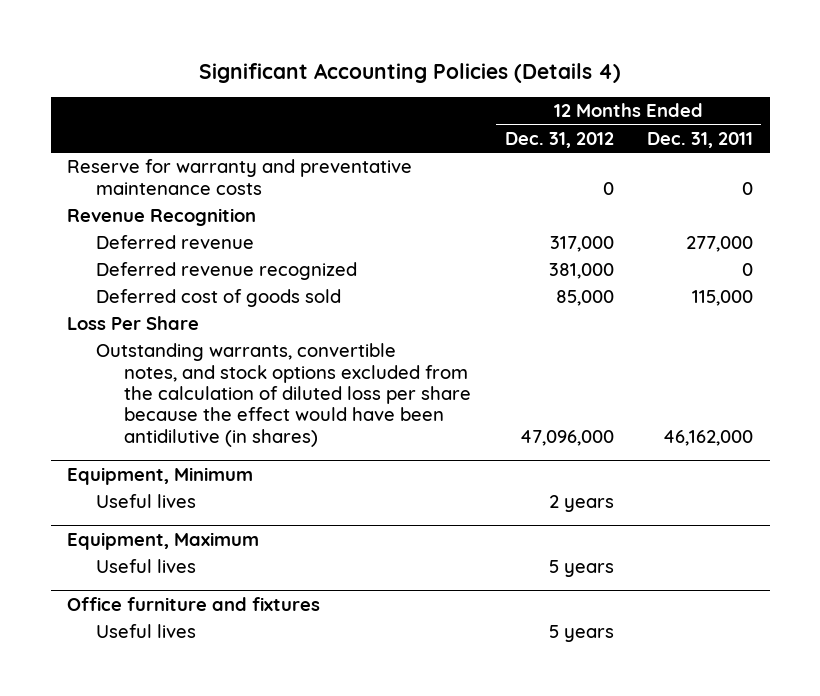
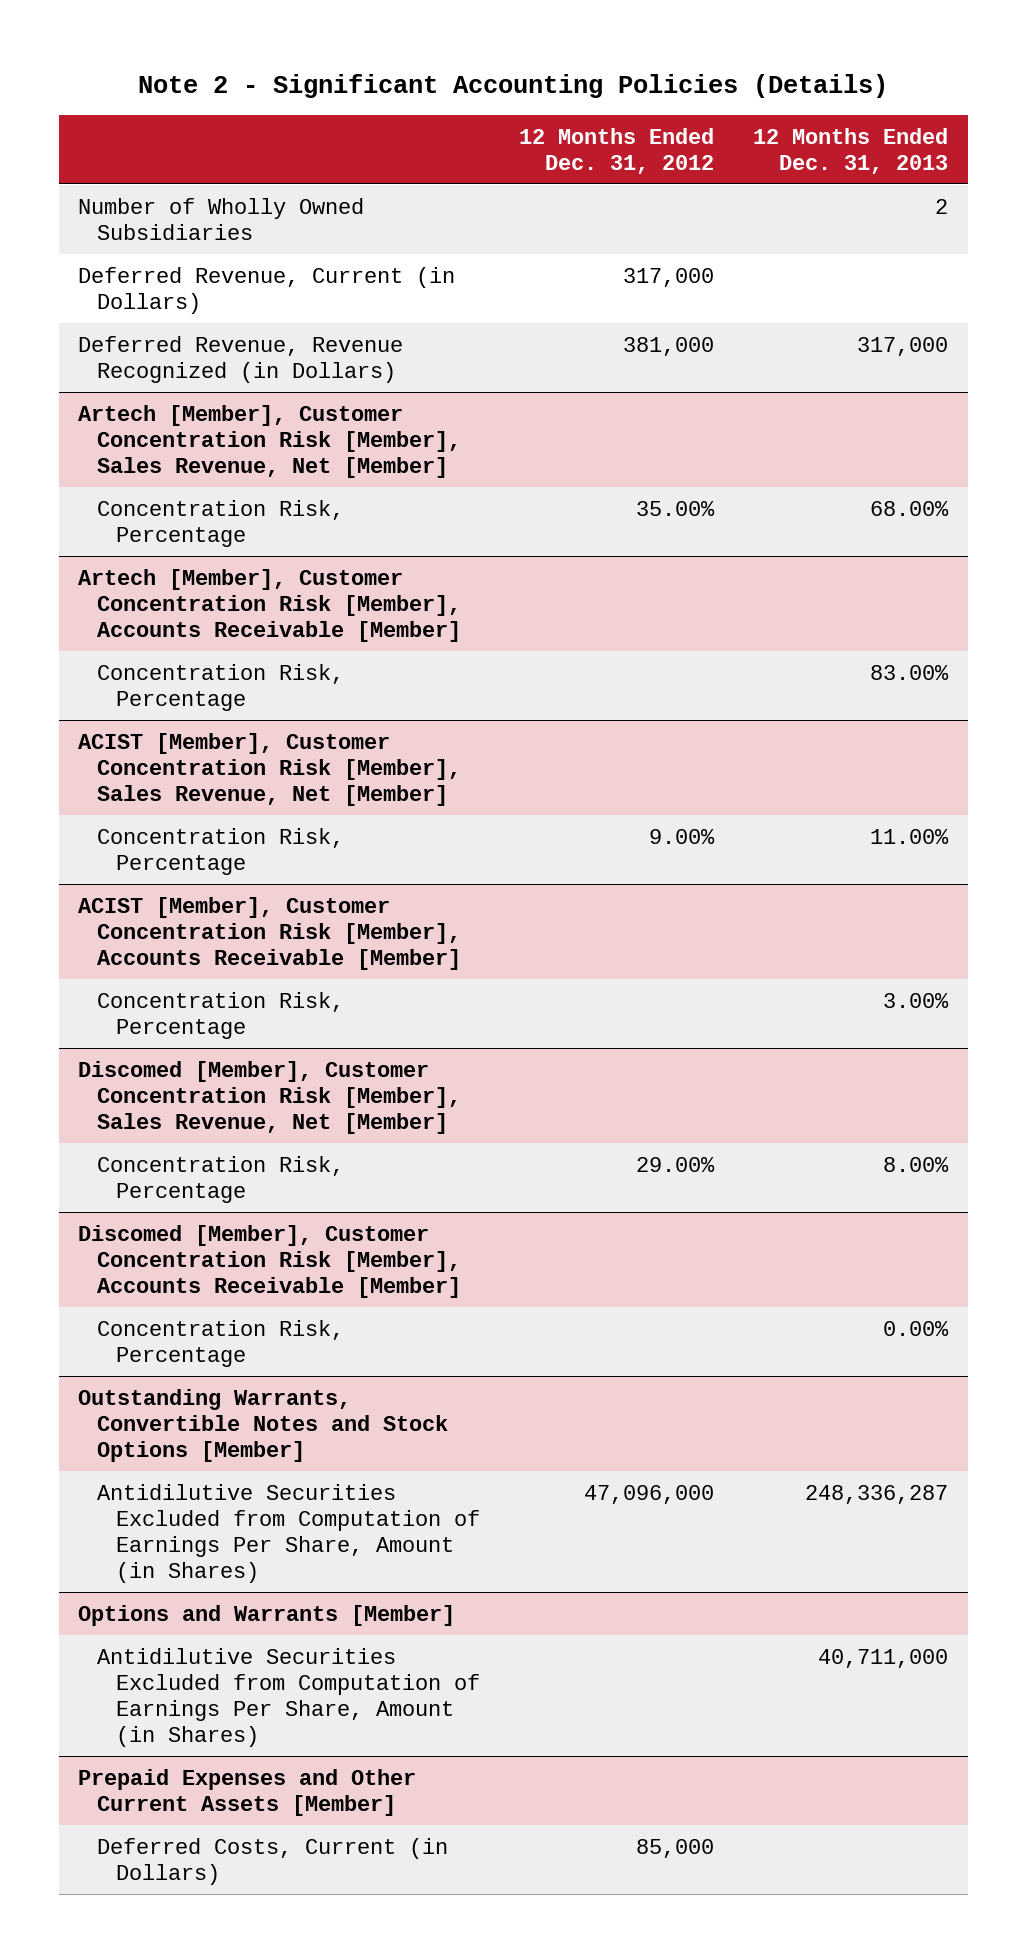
[199,62,622,83] Significant Accounting Policies (Details 4) -> [138,73,889,98] Note 2 - Significant Accounting Policies (Details)
[646,131,753,148] Dec. 31, 2011 -> none
none -> [753,127,949,174] 12 Months Ended Dec. 31, 2013
[67,159,413,195] Reserve for warranty and preventative maintenance costs -> none
[67,208,257,227] Revenue Recognition -> none
[95,289,341,308] Deferred cost of goods sold -> none
[67,316,200,331] Loss Per Share -> none
[95,343,472,447] Outstanding warrants, convertible notes, and stock options excluded from the calculation of diluted loss per share because the effect would have been antidilutive (in shares) -> none
[67,466,254,485] Equipment, Minimum -> none
[95,494,196,509] Useful lives -> none
[67,531,260,550] Equipment, Maximum -> none
[95,559,196,574] Useful lives -> none
[67,596,321,611] Office furniture and fixtures -> none
[95,624,196,639] Useful lives -> none
none -> [78,197,365,240] Number of Wholly Owned Subsidiaries
[95,235,254,250] Deferred revenue -> [78,266,456,314] Deferred Revenue, Current (in Dollars)
[95,262,357,281] Deferred revenue recognized -> [78,335,404,383] Deferred Revenue, Revenue Recognized (in Dollars)
none -> [78,404,461,478] Artech [Member], Customer Concentration Risk [Member], Sales Revenue, Net [Member]
none -> [96,499,344,547] Concentration Risk, Percentage
none -> [78,568,461,642] Artech [Member], Customer Concentration Risk [Member], Accounts Receivable [Member]
none -> [96,663,344,711] Concentration Risk, Percentage
none -> [78,732,461,806] ACIST [Member], Customer Concentration Risk [Member], Sales Revenue, Net [Member]
none -> [96,827,344,875] Concentration Risk, Percentage
none -> [78,896,461,970] ACIST [Member], Customer Concentration Risk [Member], Accounts Receivable [Member]
none -> [96,991,344,1039] Concentration Risk, Percentage
none -> [78,1060,461,1134] Discomed [Member], Customer Concentration Risk [Member], Sales Revenue, Net [Member]
none -> [96,1155,344,1203] Concentration Risk, Percentage
none -> [78,1224,461,1298] Discomed [Member], Customer Concentration Risk [Member], Accounts Receivable [Member]
none -> [96,1319,344,1367] Concentration Risk, Percentage
none -> [78,1388,448,1462] Outstanding Warrants, Convertible Notes and Stock Options [Member]
none -> [96,1483,480,1583] Antidilutive Securities Excluded from Computation of Earnings Per Share, Amount (in Shares)
none -> [78,1604,456,1626] Options and Warrants [Member]
none -> [96,1647,480,1747] Antidilutive Securities Excluded from Computation of Earnings Per Share, Amount (in Shares)
none -> [78,1768,417,1816] Prepaid Expenses and Other Current Assets [Member]
none -> [96,1837,448,1885] Deferred Costs, Current (in Dollars)

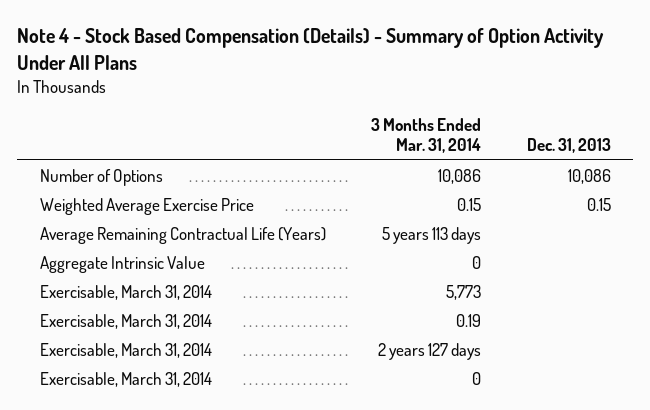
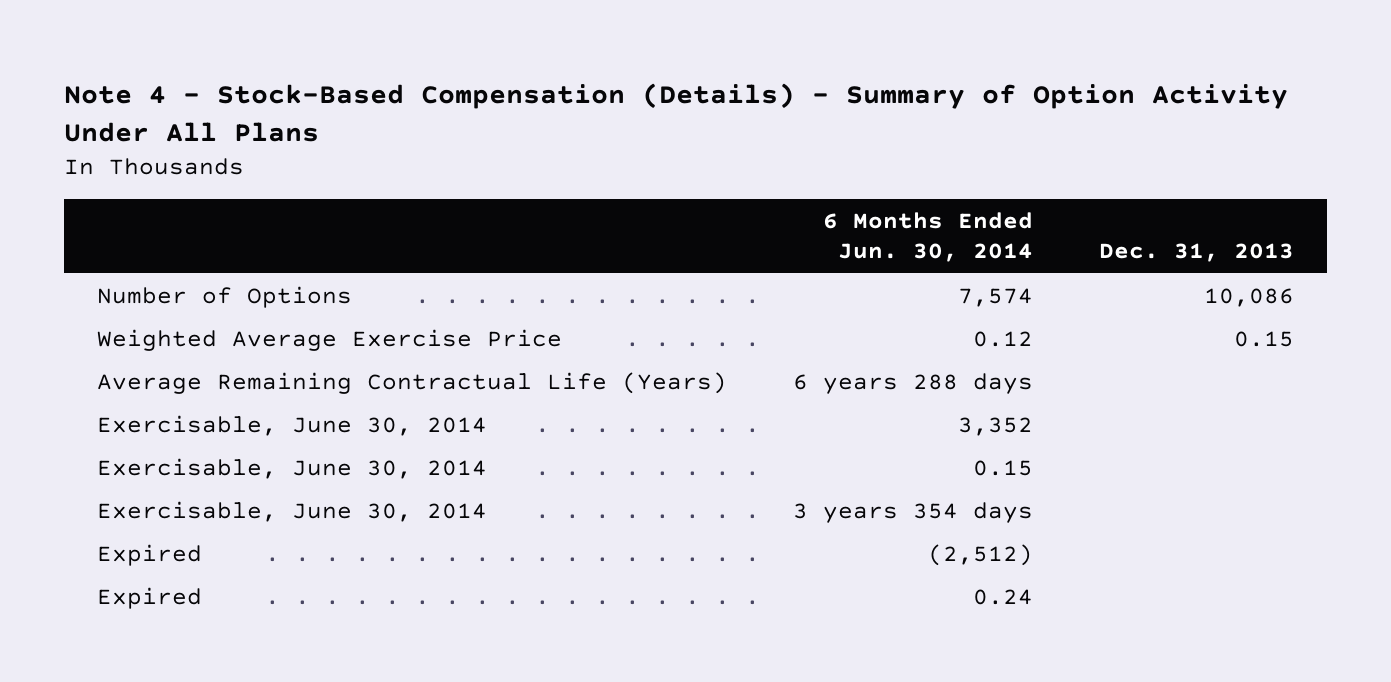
[16,28,604,70] Note 4 - Stock Based Compensation (Details) - Summary of Option Activity Under All Plans -> [64,82,1289,143] Note 4 - Stock-Based Compensation (Details) - Summary of Option Activity Under All Plans
[371,117,482,154] 3 Months Ended Mar. 31, 2014 -> none
none -> [823,212,1034,263] 6 Months Ended Jun. 30, 2014
[39,255,205,273] Aggregate Intrinsic Value -> none
[39,371,212,387] Exercisable, March 31, 2014 -> none
[39,284,212,300] Exercisable, March 31, 2014 -> [97,415,488,437] Exercisable, June 30, 2014
[39,313,212,329] Exercisable, March 31, 2014 -> [97,458,488,480] Exercisable, June 30, 2014
[39,342,212,358] Exercisable, March 31, 2014 -> [97,501,488,523] Exercisable, June 30, 2014
none -> [97,544,203,567] Expired
none -> [97,587,203,610] Expired

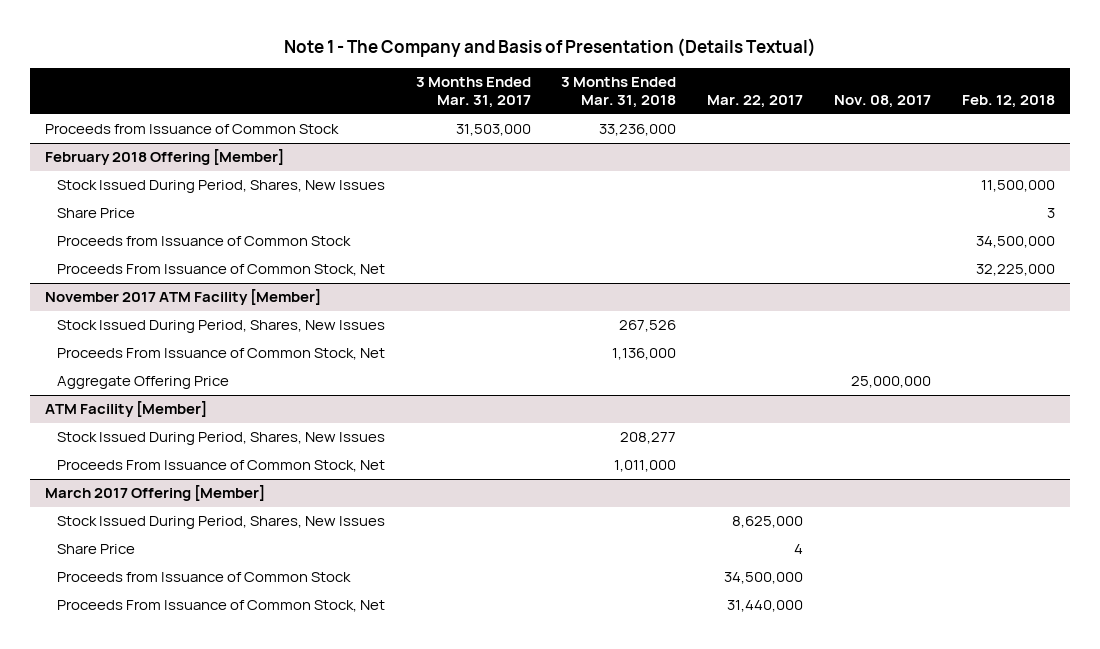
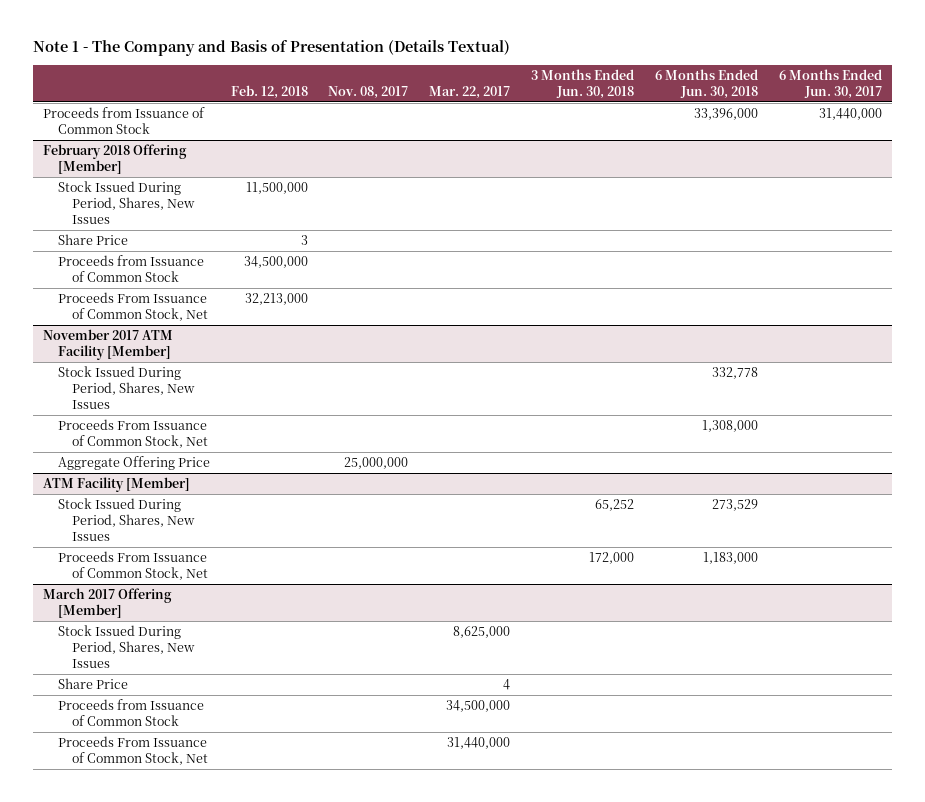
[415,77,531,109] 3 Months Ended Mar. 31, 2017 -> none
[561,77,677,109] 3 Months Ended Mar. 31, 2018 -> none
none -> [531,68,635,99] 3 Months Ended Jun. 30, 2018
none -> [655,68,759,99] 6 Months Ended Jun. 30, 2018
none -> [778,68,882,99] 6 Months Ended Jun. 30, 2017
[975,264,1055,277] 32,225,000 -> [244,293,308,306] 32,213,000

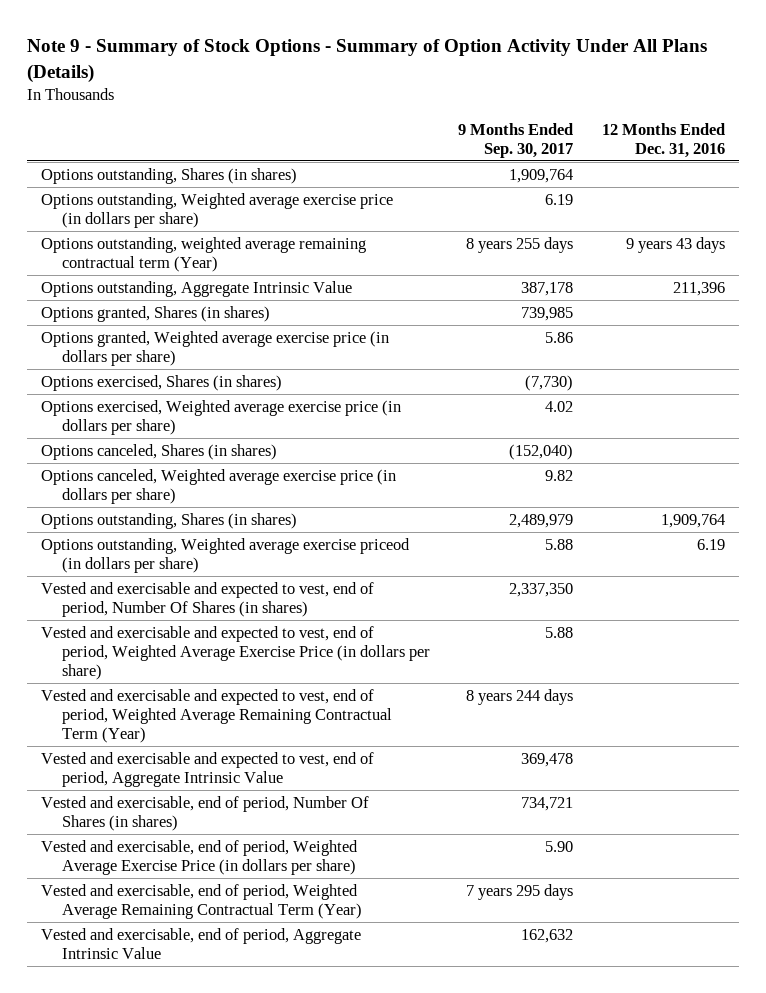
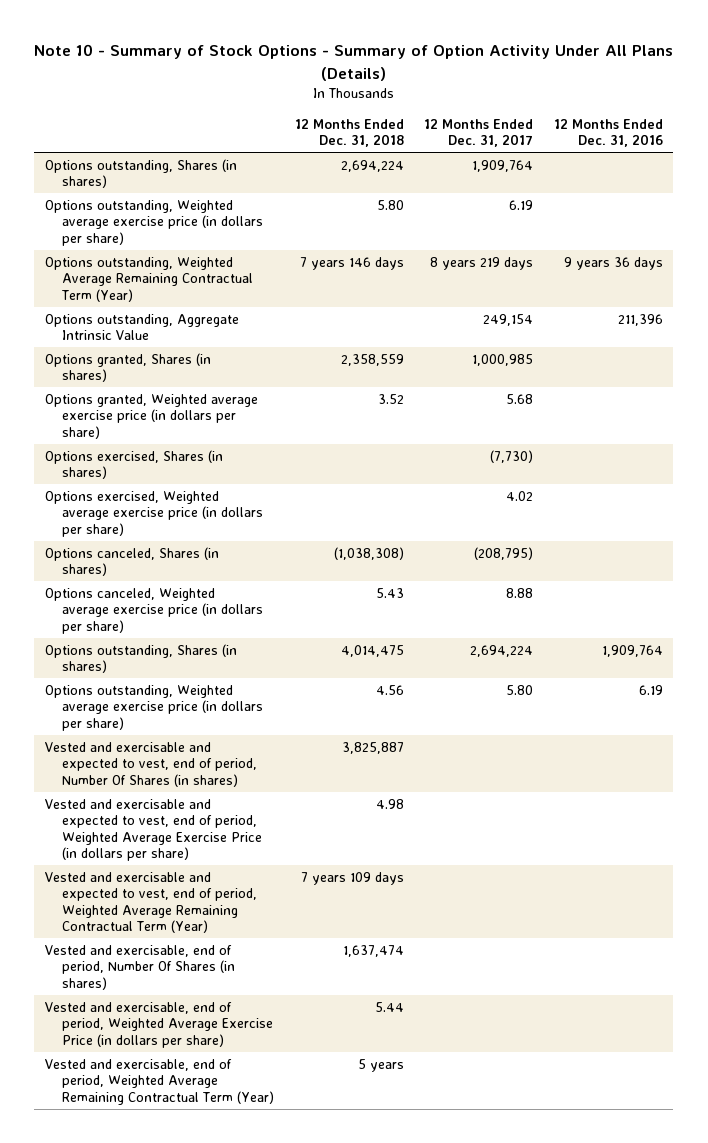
[26,39,707,83] Note 9 - Summary of Stock Options - Summary of Option Activity Under All Plans (Details) -> [33,44,673,81] Note 10 - Summary of Stock Options - Summary of Option Activity Under All Plans (Details)
[458,122,574,158] 9 Months Ended Sep. 30, 2017 -> none
none -> [294,118,404,148] 12 Months Ended Dec. 31, 2018
none -> [424,118,534,148] 12 Months Ended Dec. 31, 2017
[40,236,366,272] Options outstanding, weighted average remaining contractual term (Year) -> [44,256,254,302] Options outstanding, Weighted Average Remaining Contractual Term (Year)
[625,236,725,253] 9 years 43 days -> [564,256,664,270] 9 years 36 days
[40,537,410,573] Options outstanding, Weighted average exercise priceod (in dollars per share) -> [44,684,264,731] Options outstanding, Weighted average exercise price (in dollars per share)
[40,751,374,787] Vested and exercisable and expected to vest, end of period, Aggregate Intrinsic Value -> none
[40,927,361,959] Vested and exercisable, end of period, Aggregate Intrinsic Value -> none

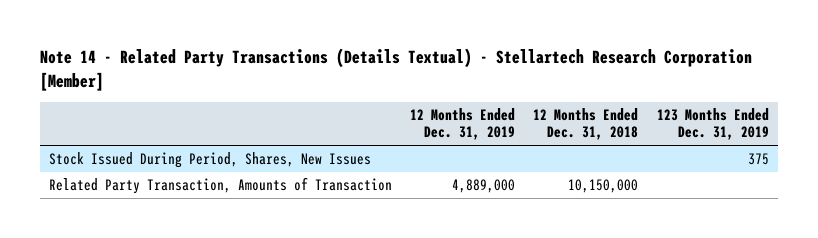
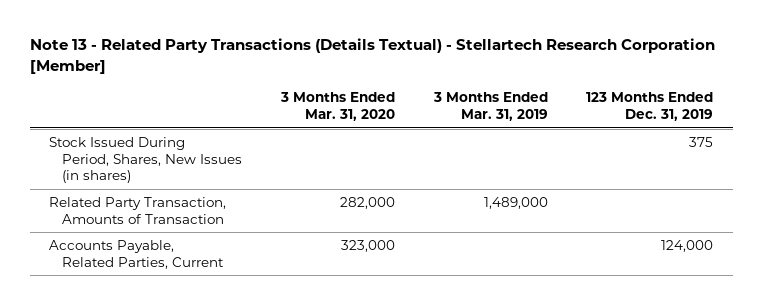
[39,48,752,91] Note 14 - Related Party Transactions (Details Textual) - Stellartech Research Corporation [Member] -> [29,38,715,74] Note 13 - Related Party Transactions (Details Textual) - Stellartech Research Corporation [Member]
[410,107,516,141] 12 Months Ended Dec. 31, 2019 -> none
[533,107,639,141] 12 Months Ended Dec. 31, 2018 -> none
none -> [280,92,396,121] 3 Months Ended Mar. 31, 2020
none -> [432,92,548,121] 3 Months Ended Mar. 31, 2019
[49,152,372,169] Stock Issued During Period, Shares, New Issues -> [49,136,243,184] Stock Issued During Period, Shares, New Issues (in shares)
none -> [49,239,225,269] Accounts Payable, Related Parties, Current

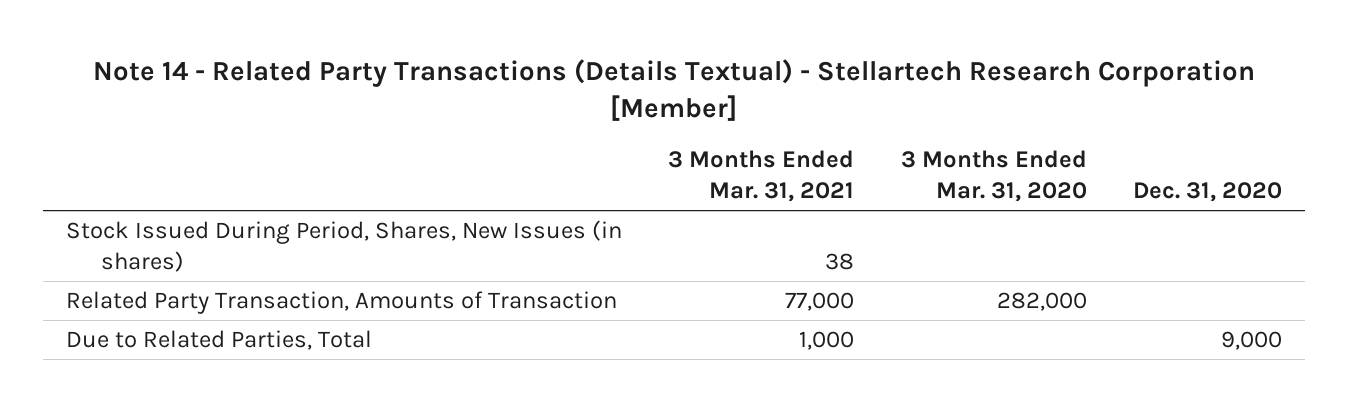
[29,38,715,74] Note 13 - Related Party Transactions (Details Textual) - Stellartech Research Corporation [Member] -> [92,58,1255,121] Note 14 - Related Party Transactions (Details Textual) - Stellartech Research Corporation [Member]
[432,92,548,121] 3 Months Ended Mar. 31, 2019 -> none
[586,92,714,121] 123 Months Ended Dec. 31, 2019 -> none
none -> [668,150,855,203] 3 Months Ended Mar. 31, 2021
none -> [1132,182,1282,203] Dec. 31, 2020
[49,239,225,269] Accounts Payable, Related Parties, Current -> none
none -> [65,329,372,350] Due to Related Parties, Total

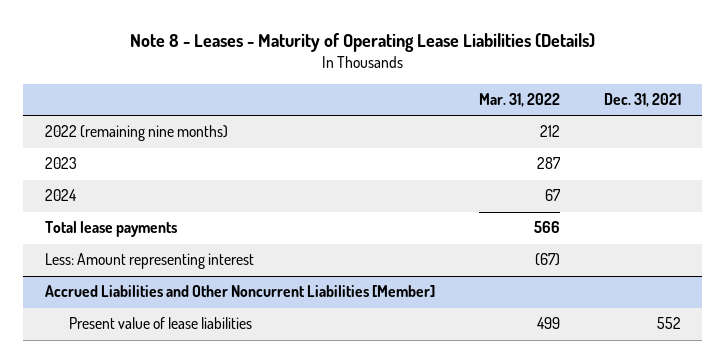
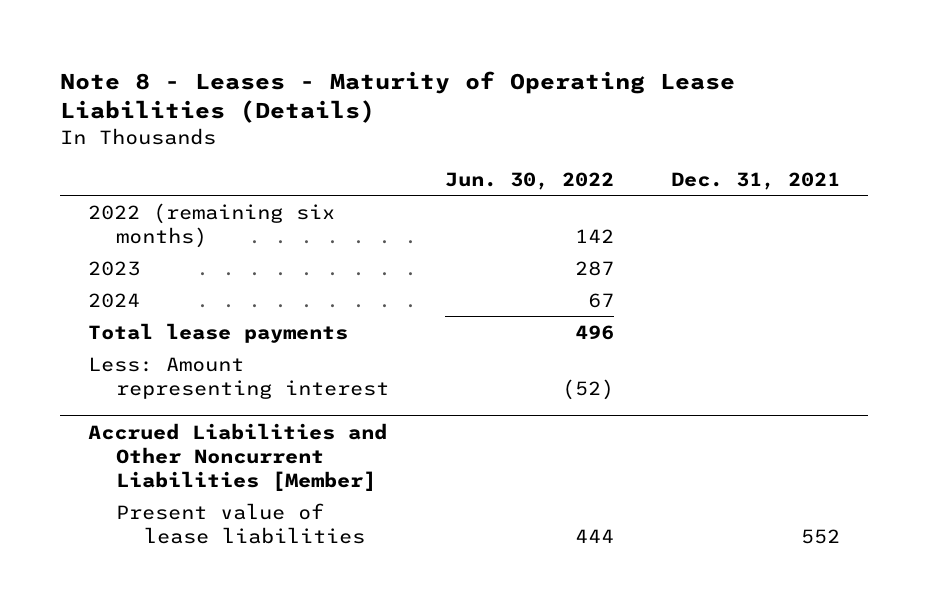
[478,93,560,108] Mar. 31, 2022 -> none
none -> [445,171,615,190] Jun. 30, 2022
[45,125,229,142] 2022 (remaining nine months) -> [87,202,335,248] 2022 (remaining six months)

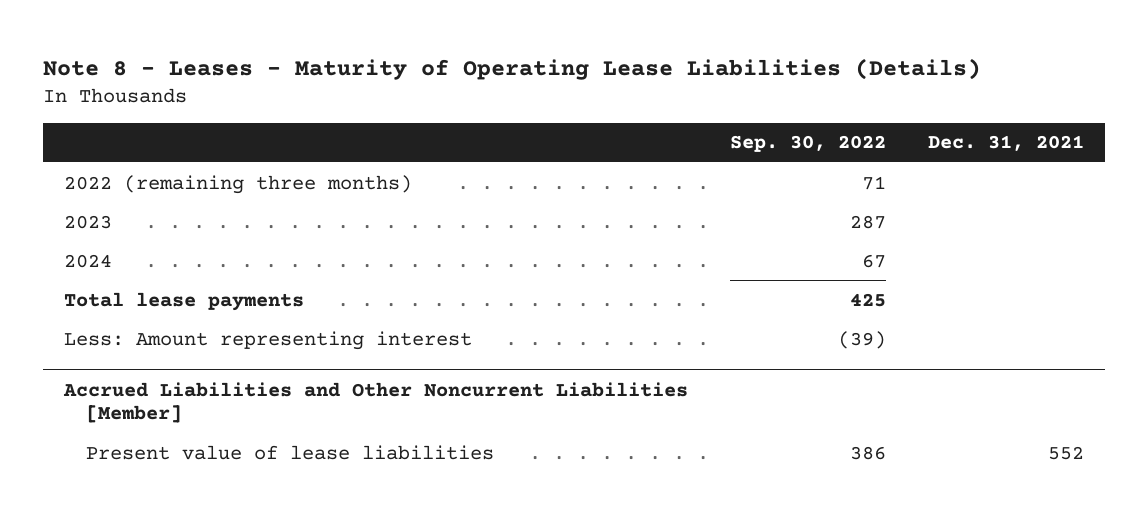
[445,171,615,190] Jun. 30, 2022 -> none
none -> [729,135,886,153] Sep. 30, 2022
[87,202,335,248] 2022 (remaining six months) -> [63,174,412,194] 2022 (remaining three months)

